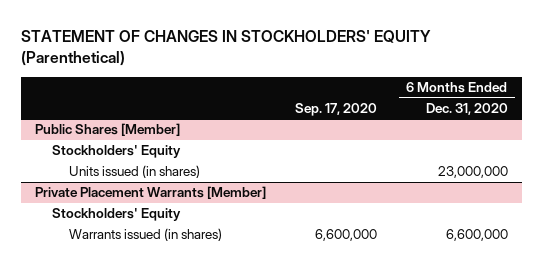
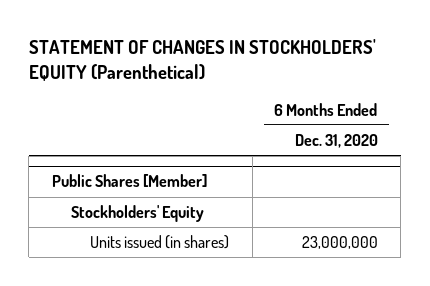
[295,102,378,116] Sep. 17, 2020 -> none
[35,186,267,200] Private Placement Warrants [Member] -> none
[52,208,182,222] Stockholders' Equity -> none
[68,228,222,242] Warrants issued (in shares) -> none

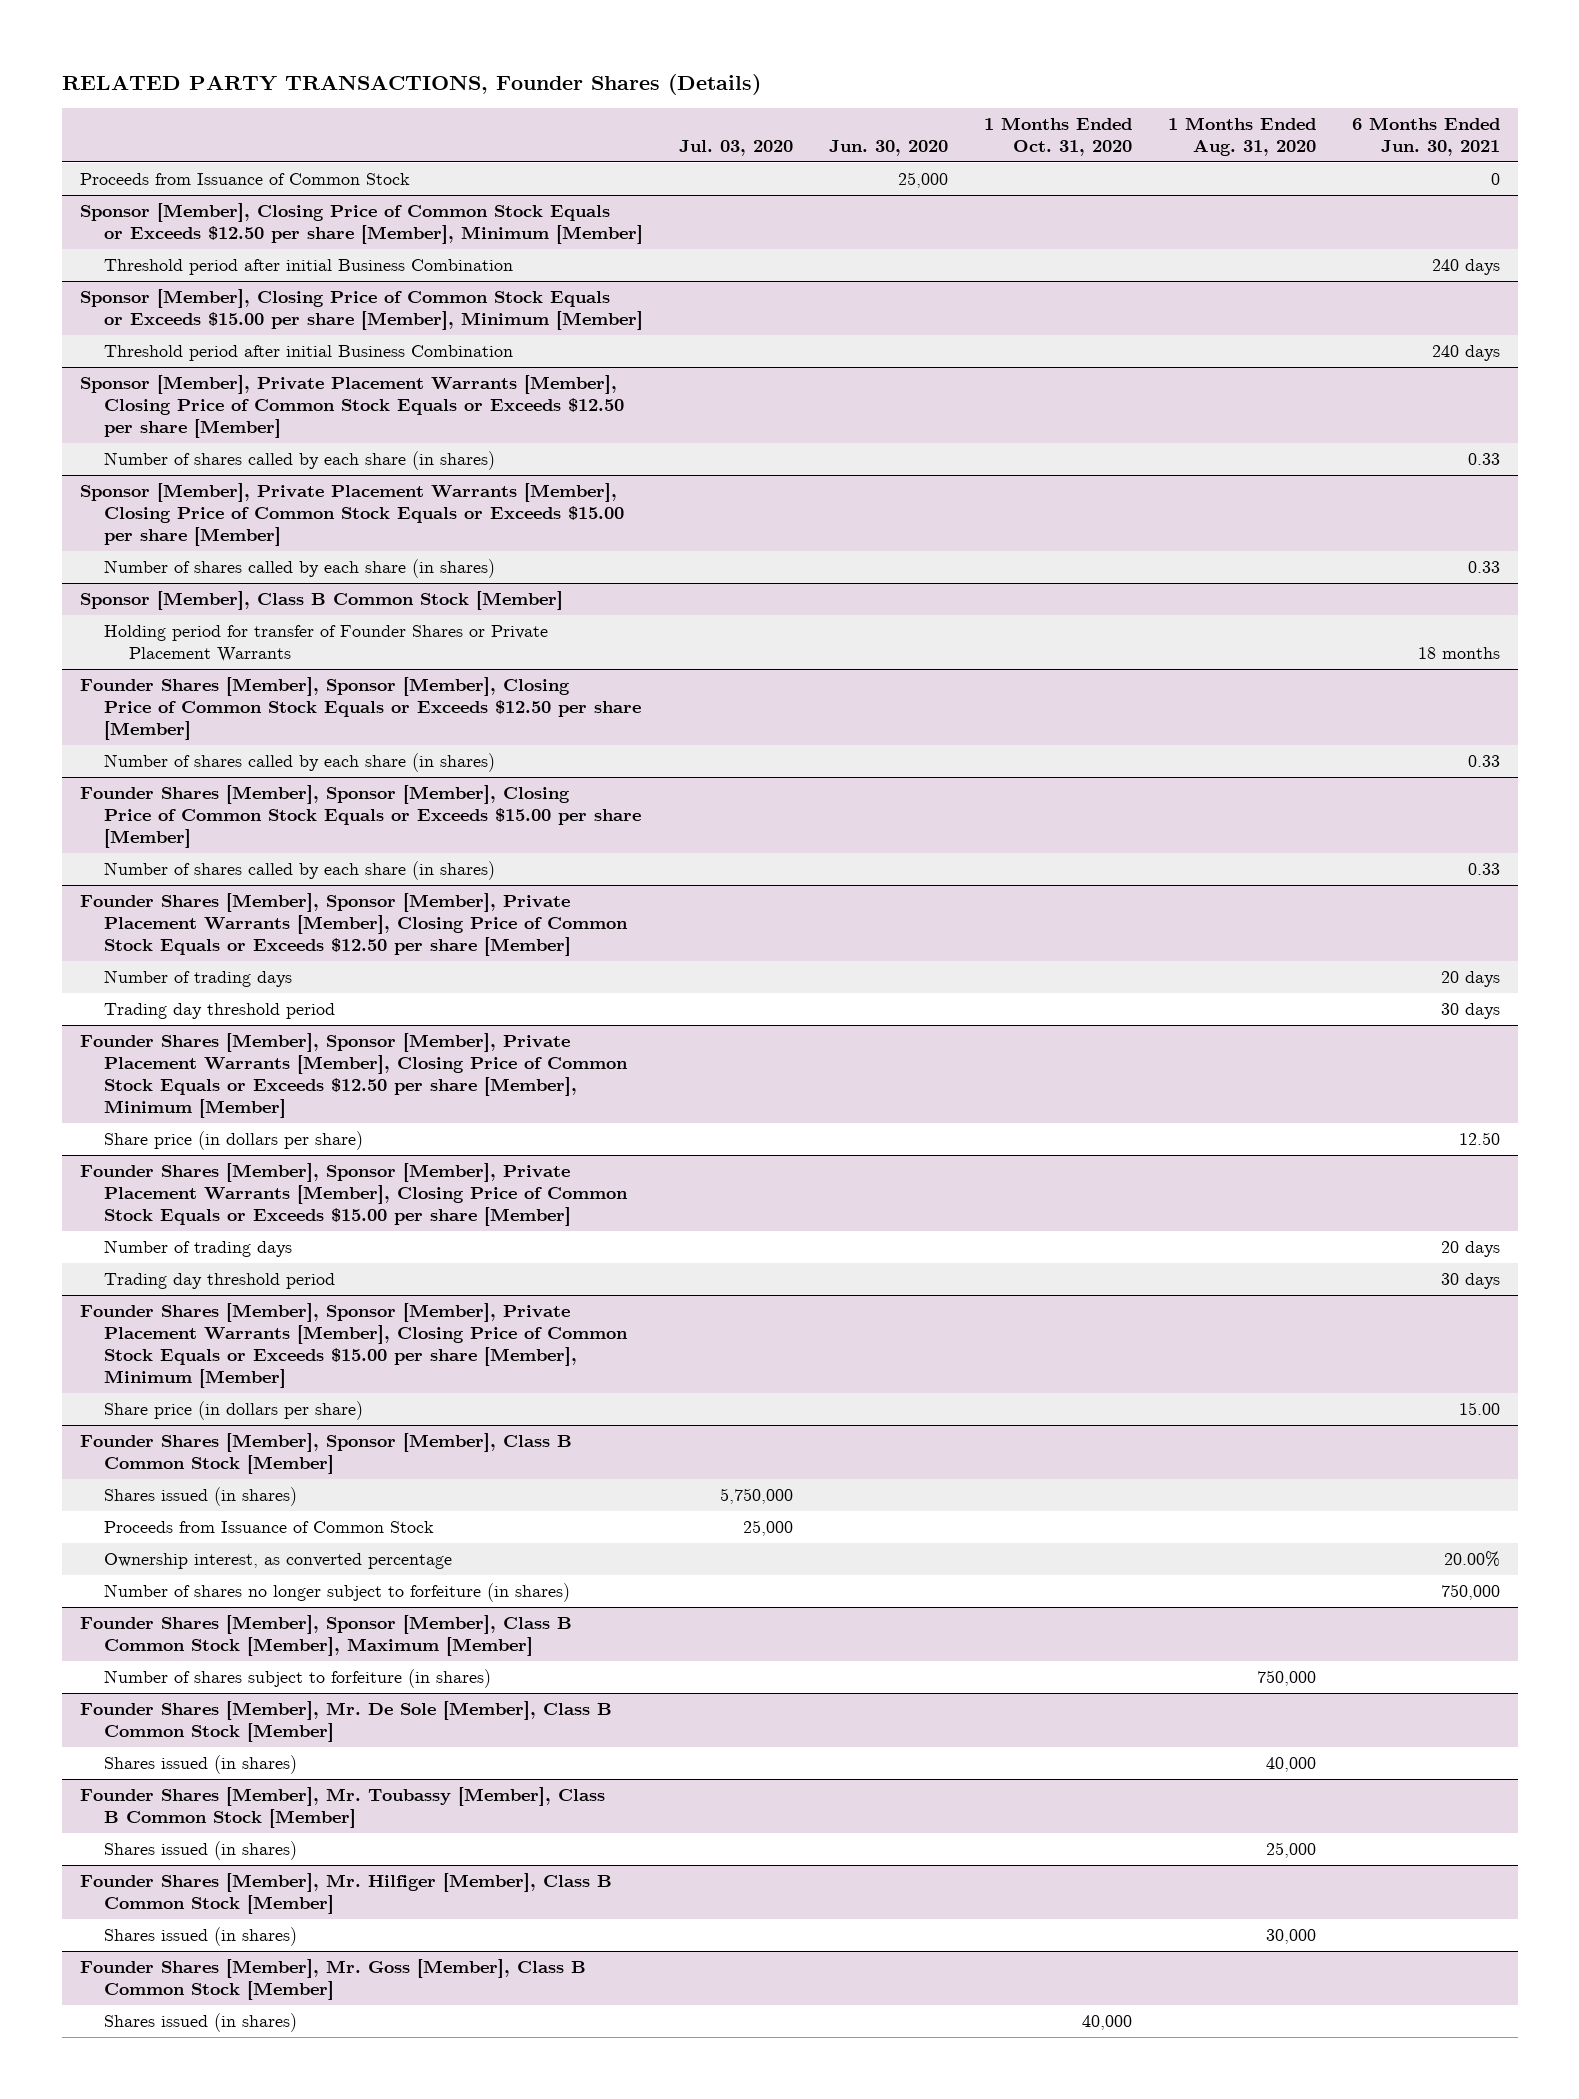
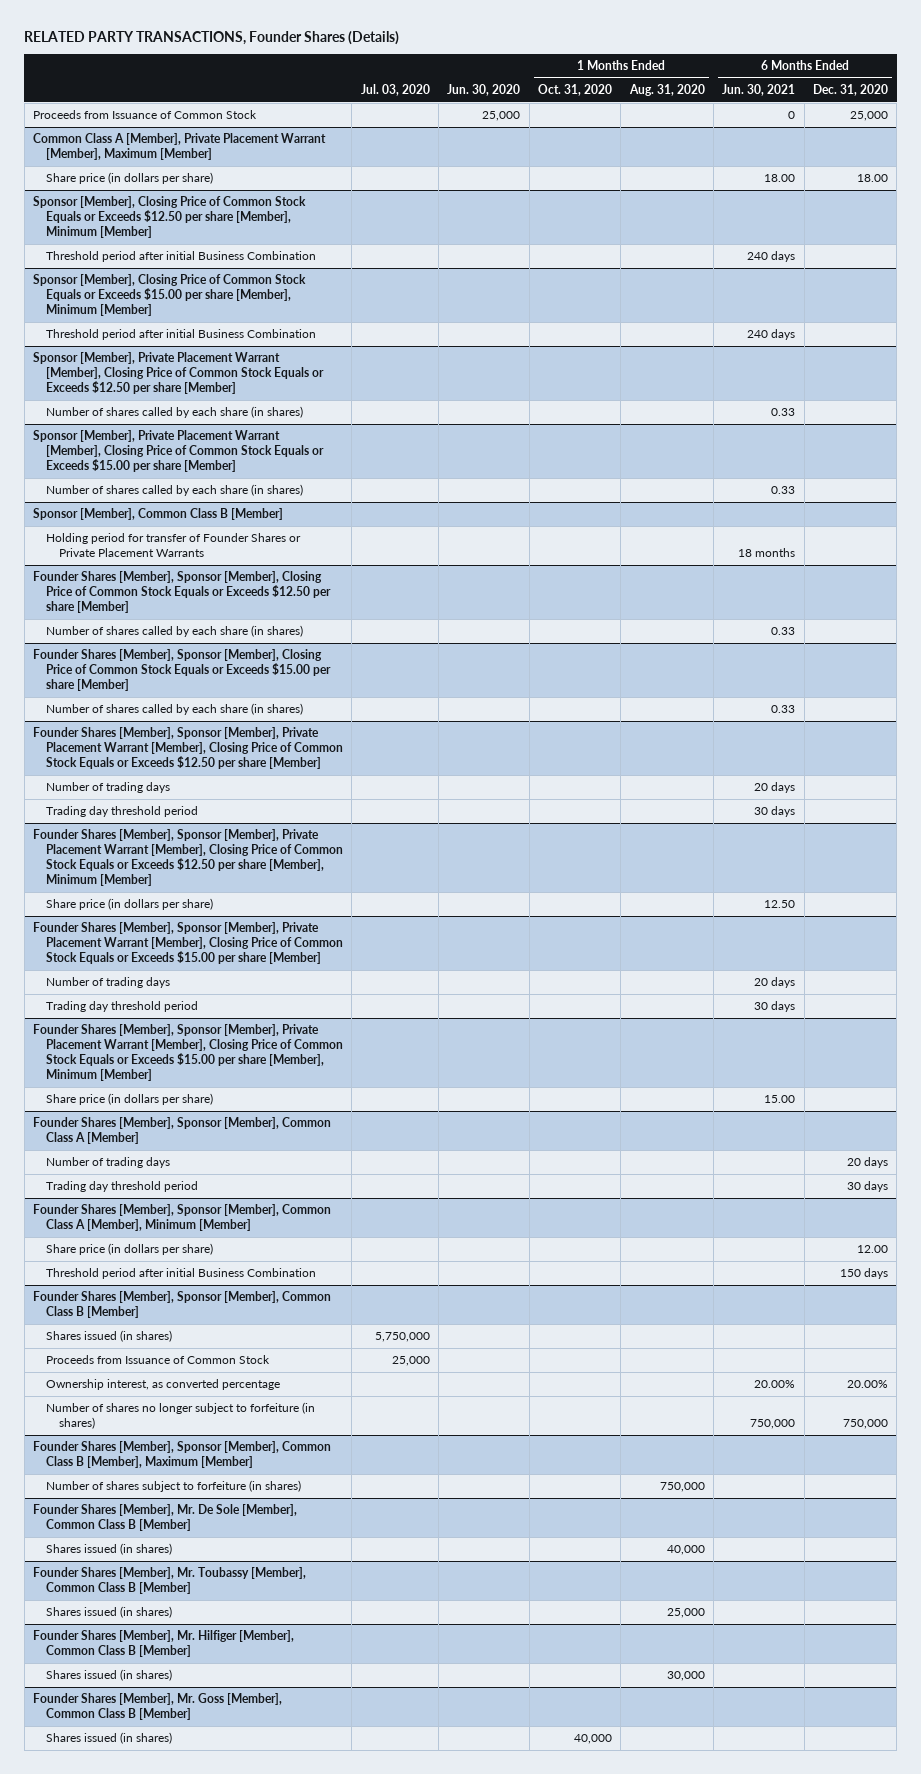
none -> [813,83,889,96] Dec. 31, 2020
none -> [33,133,327,161] Common Class A [Member], Private Placement Warrant [Member], Maximum [Member]
none -> [46,172,214,185] Share price (in dollars per share)
[79,375,625,439] Sponsor [Member], Private Placement Warrants [Member], Closing Price of Common Stock Equals or Exceeds $12.50 per share [Member] -> [33,352,325,394] Sponsor [Member], Private Placement Warrant [Member], Closing Price of Common Stock Equals or Exceeds $12.50 per share [Member]
[79,483,625,547] Sponsor [Member], Private Placement Warrants [Member], Closing Price of Common Stock Equals or Exceeds $15.00 per share [Member] -> [33,430,325,472] Sponsor [Member], Private Placement Warrant [Member], Closing Price of Common Stock Equals or Exceeds $15.00 per share [Member]
[79,591,563,611] Sponsor [Member], Class B Common Stock [Member] -> [33,508,284,521] Sponsor [Member], Common Class B [Member]
[79,893,629,957] Founder Shares [Member], Sponsor [Member], Private Placement Warrants [Member], Closing Price of Common Stock Equals or Exceeds $12.50 per share [Member] -> [33,727,344,769] Founder Shares [Member], Sponsor [Member], Private Placement Warrant [Member], Closing Price of Common Stock Equals or Exceeds $12.50 per share [Member]
[79,1033,629,1119] Founder Shares [Member], Sponsor [Member], Private Placement Warrants [Member], Closing Price of Common Stock Equals or Exceeds $12.50 per share [Member], Minimum [Member] -> [33,829,344,886] Founder Shares [Member], Sponsor [Member], Private Placement Warrant [Member], Closing Price of Common Stock Equals or Exceeds $12.50 per share [Member], Minimum [Member]
[79,1163,629,1227] Founder Shares [Member], Sponsor [Member], Private Placement Warrants [Member], Closing Price of Common Stock Equals or Exceeds $15.00 per share [Member] -> [33,922,344,964] Founder Shares [Member], Sponsor [Member], Private Placement Warrant [Member], Closing Price of Common Stock Equals or Exceeds $15.00 per share [Member]
[79,1303,629,1389] Founder Shares [Member], Sponsor [Member], Private Placement Warrants [Member], Closing Price of Common Stock Equals or Exceeds $15.00 per share [Member], Minimum [Member] -> [33,1024,344,1081] Founder Shares [Member], Sponsor [Member], Private Placement Warrant [Member], Closing Price of Common Stock Equals or Exceeds $15.00 per share [Member], Minimum [Member]
none -> [33,1117,332,1145] Founder Shares [Member], Sponsor [Member], Common Class A [Member]
none -> [46,1157,171,1169] Number of trading days
none -> [46,1181,199,1193] Trading day threshold period
none -> [33,1204,332,1232] Founder Shares [Member], Sponsor [Member], Common Class A [Member], Minimum [Member]
none -> [46,1243,214,1256] Share price (in dollars per share)
none -> [46,1268,317,1280] Threshold period after initial Business Combination
[79,1433,572,1475] Founder Shares [Member], Sponsor [Member], Class B Common Stock [Member] -> [33,1291,332,1319] Founder Shares [Member], Sponsor [Member], Common Class B [Member]
[79,1615,572,1657] Founder Shares [Member], Sponsor [Member], Class B Common Stock [Member], Maximum [Member] -> [33,1441,332,1469] Founder Shares [Member], Sponsor [Member], Common Class B [Member], Maximum [Member]
[79,1701,612,1743] Founder Shares [Member], Mr. De Sole [Member], Class B Common Stock [Member] -> [33,1504,298,1532] Founder Shares [Member], Mr. De Sole [Member], Common Class B [Member]
[79,1787,605,1829] Founder Shares [Member], Mr. Toubassy [Member], Class B Common Stock [Member] -> [33,1567,307,1595] Founder Shares [Member], Mr. Toubassy [Member], Common Class B [Member]
[79,1873,612,1915] Founder Shares [Member], Mr. Hilfiger [Member], Class B Common Stock [Member] -> [33,1630,295,1658] Founder Shares [Member], Mr. Hilfiger [Member], Common Class B [Member]
[79,1959,586,2001] Founder Shares [Member], Mr. Goss [Member], Class B Common Stock [Member] -> [33,1693,283,1721] Founder Shares [Member], Mr. Goss [Member], Common Class B [Member]

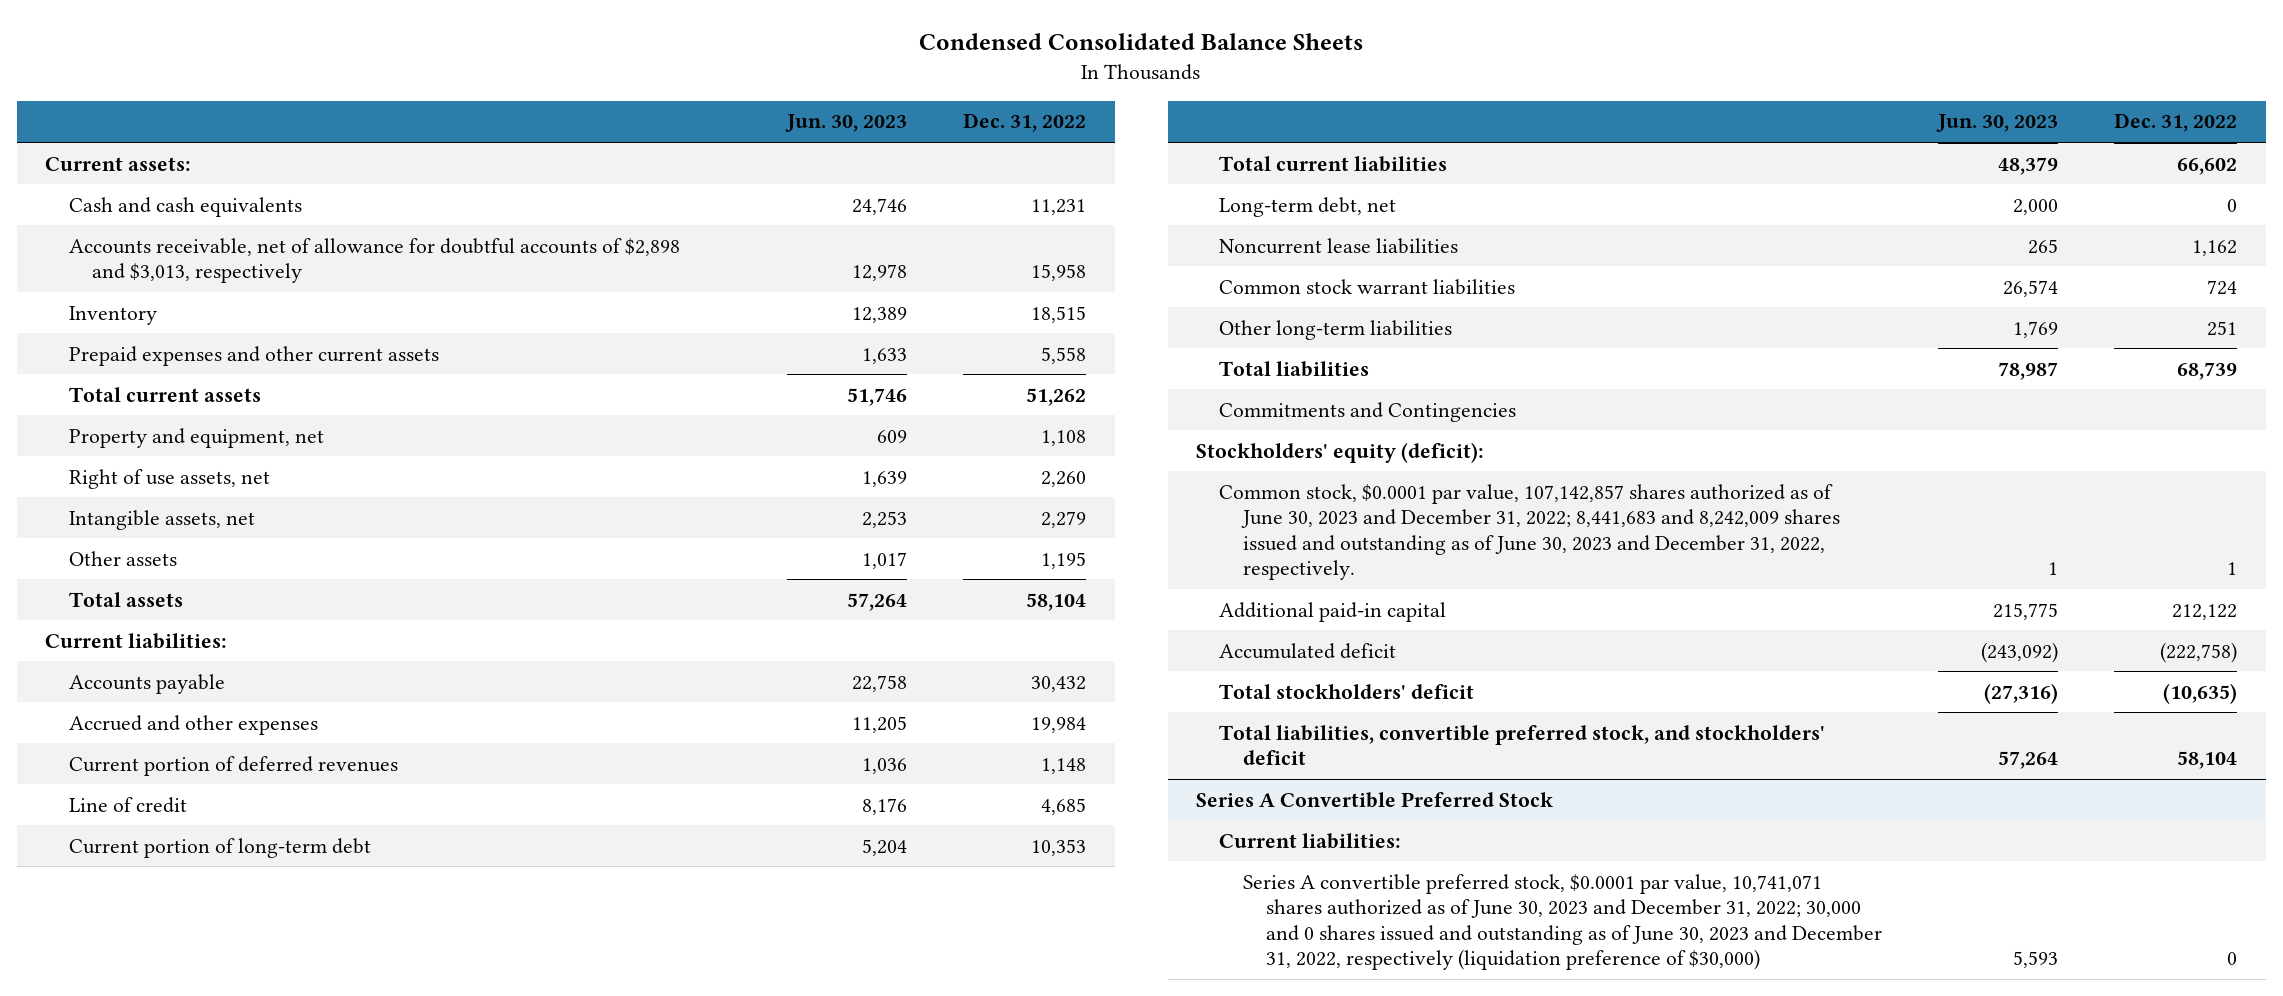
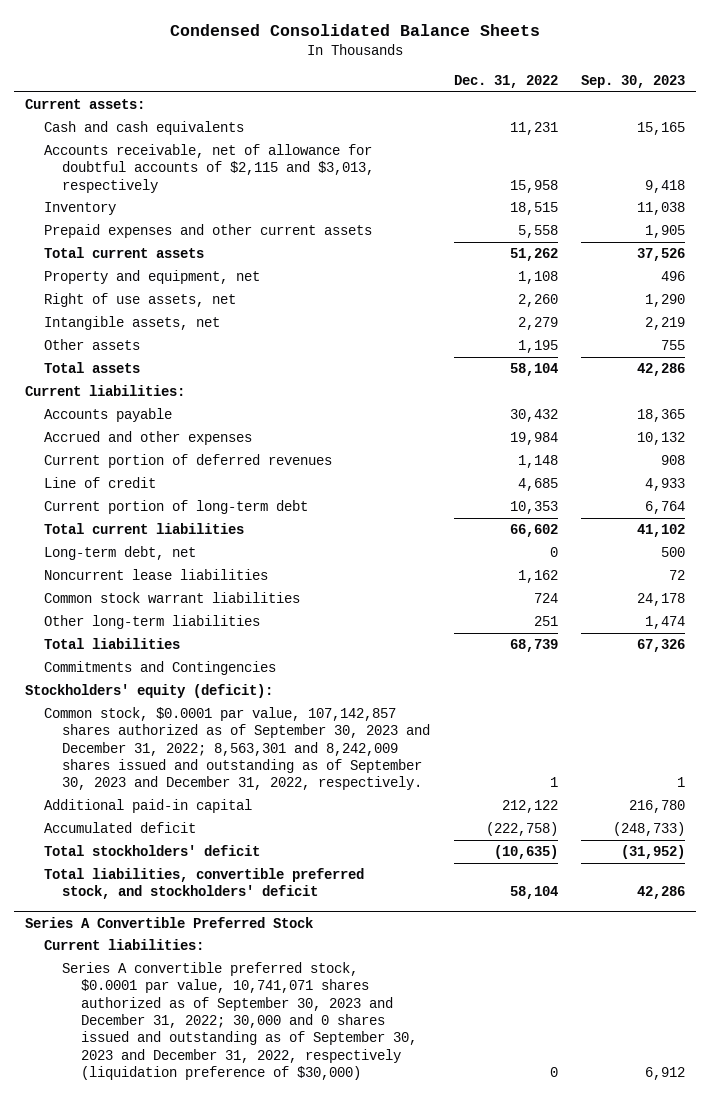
[785,114,908,133] Jun. 30, 2023 -> none
none -> [580,74,685,88] Sep. 30, 2023
[68,237,680,284] Accounts receivable, net of allowance for doubtful accounts of $2,898 and $3,013, respectively -> [43,144,375,193] Accounts receivable, net of allowance for doubtful accounts of $2,115 and $3,013, respectively
[1219,483,1840,580] Common stock, $0.0001 par value, 107,142,857 shares authorized as of June 30, 2023 and December 31, 2022; 8,441,683 and 8,242,009 shares issued and outstanding as of June 30, 2023 and December 31, 2022, respectively. -> [43,707,431,791] Common stock, $0.0001 par value, 107,142,857 shares authorized as of September 30, 2023 and December 31, 2022; 8,563,301 and 8,242,009 shares issued and outstanding as of September 30, 2023 and December 31, 2022, respectively.
[1242,873,1882,970] Series A convertible preferred stock, $0.0001 par value, 10,741,071 shares authorized as of June 30, 2023 and December 31, 2022; 30,000 and 0 shares issued and outstanding as of June 30, 2023 and December 31, 2022, respectively (liquidation preference of $30,000) -> [62,962,417,1081] Series A convertible preferred stock, $0.0001 par value, 10,741,071 shares authorized as of September 30, 2023 and December 31, 2022; 30,000 and 0 shares issued and outstanding as of September 30, 2023 and December 31, 2022, respectively (liquidation preference of $30,000)

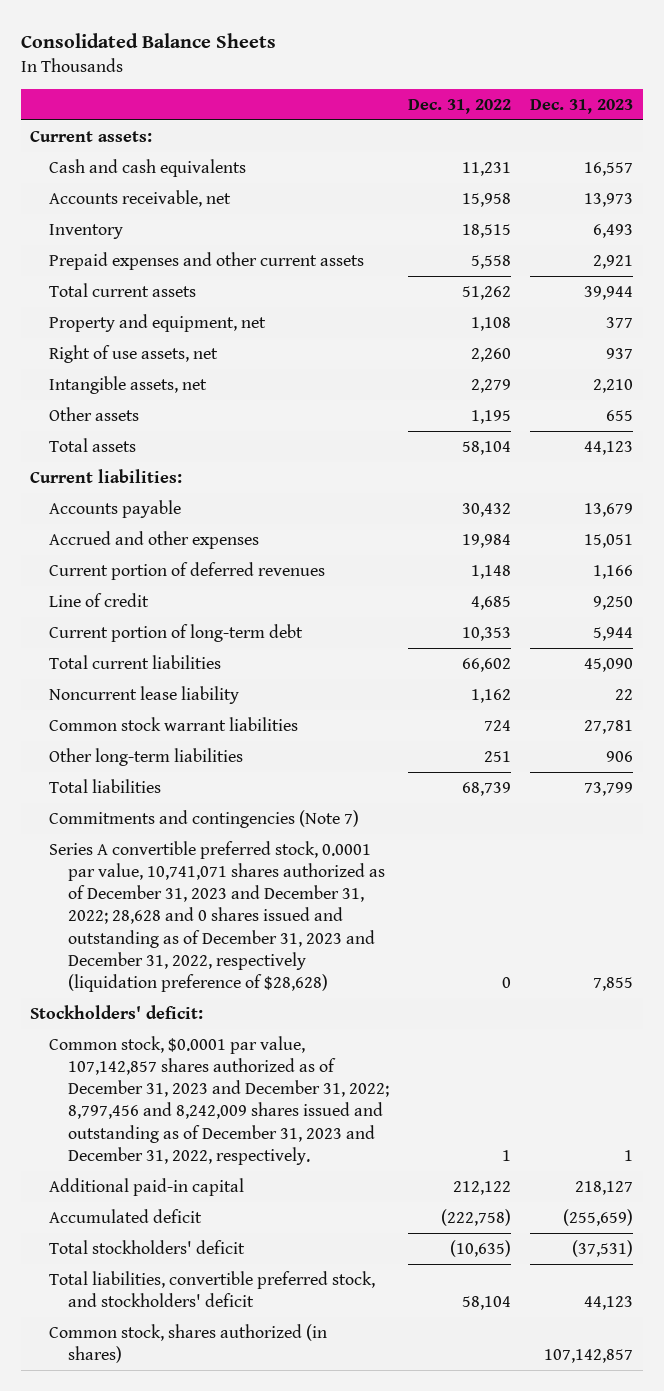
[170,23,541,36] Condensed Consolidated Balance Sheets -> [20,32,276,48] Consolidated Balance Sheets
[580,74,685,88] Sep. 30, 2023 -> none
none -> [530,98,634,114] Dec. 31, 2023
[43,144,375,193] Accounts receivable, net of allowance for doubtful accounts of $2,115 and $3,013, respectively -> [49,189,232,207] Accounts receivable, net
[43,546,196,561] Long-term debt, net -> none
[43,569,268,581] Noncurrent lease liabilities -> [49,685,240,704] Noncurrent lease liability
[43,661,276,676] Commitments and Contingencies -> [49,809,360,828] Commitments and contingencies (Note 7)
none -> [49,840,386,992] Series A convertible preferred stock, 0.0001 par value, 10,741,071 shares authorized as of December 31, 2023 and December 31, 2022; 28,628 and 0 shares issued and outstanding as of December 31, 2023 and December 31, 2022, respectively (liquidation preference of $28,628)
[25,684,274,699] Stockholders' equity (deficit): -> [30,1004,204,1019] Stockholders' deficit:
[43,707,431,791] Common stock, $0.0001 par value, 107,142,857 shares authorized as of September 30, 2023 and December 31, 2022; 8,563,301 and 8,242,009 shares issued and outstanding as of September 30, 2023 and December 31, 2022, respectively. -> [49,1035,390,1165] Common stock, $0.0001 par value, 107,142,857 shares authorized as of December 31, 2023 and December 31, 2022; 8,797,456 and 8,242,009 shares issued and outstanding as of December 31, 2023 and December 31, 2022, respectively.
[25,916,314,928] Series A Convertible Preferred Stock -> none
[43,939,204,951] Current liabilities: -> none
[62,962,417,1081] Series A convertible preferred stock, $0.0001 par value, 10,741,071 shares authorized as of September 30, 2023 and December 31, 2022; 30,000 and 0 shares issued and outstanding as of September 30, 2023 and December 31, 2022, respectively (liquidation preference of $30,000) -> none
none -> [49,1323,328,1363] Common stock, shares authorized (in shares)

